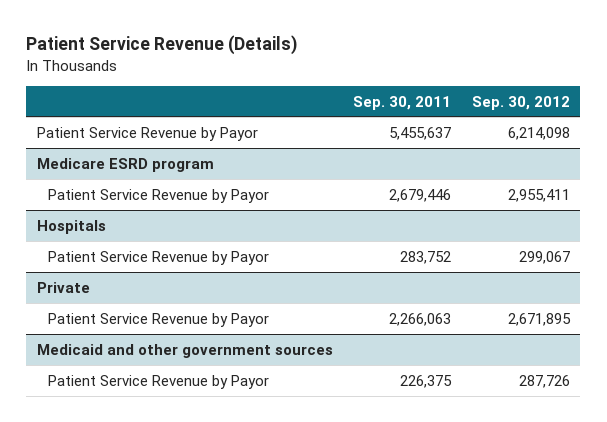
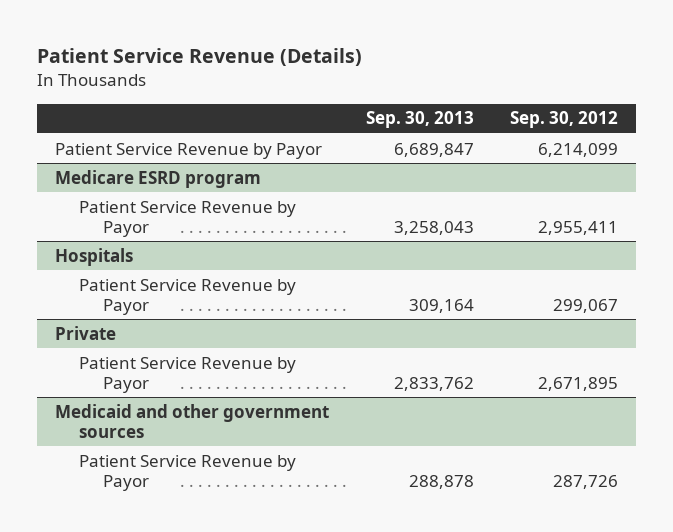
[353,95,452,110] Sep. 30, 2011 -> none
none -> [365,111,474,129] Sep. 30, 2013
[507,126,570,140] 6,214,098 -> [537,142,618,157] 6,214,099

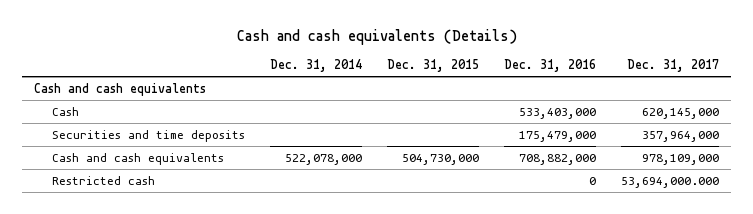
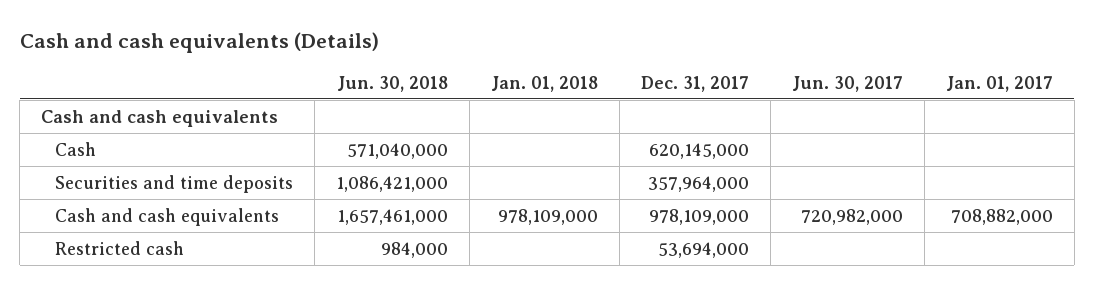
[270,59,363,73] Dec. 31, 2014 -> none
[387,59,480,73] Dec. 31, 2015 -> none
[503,59,596,73] Dec. 31, 2016 -> none
none -> [337,75,449,92] Jun. 30, 2018
none -> [491,75,599,92] Jan. 01, 2018
none -> [792,75,904,92] Jun. 30, 2017
none -> [946,75,1054,92] Jan. 01, 2017
[620,176,719,188] 53,694,000.000 -> [658,241,750,258] 53,694,000

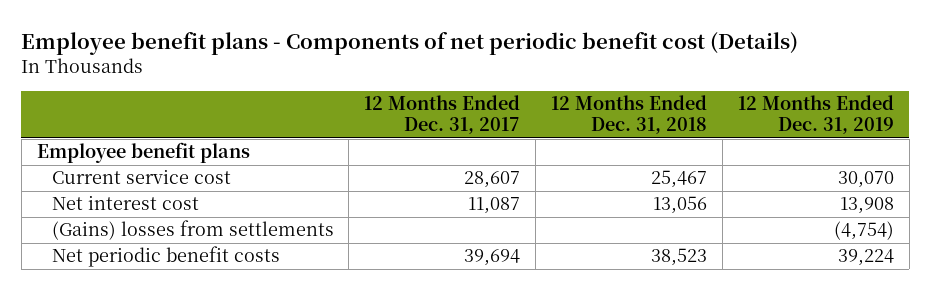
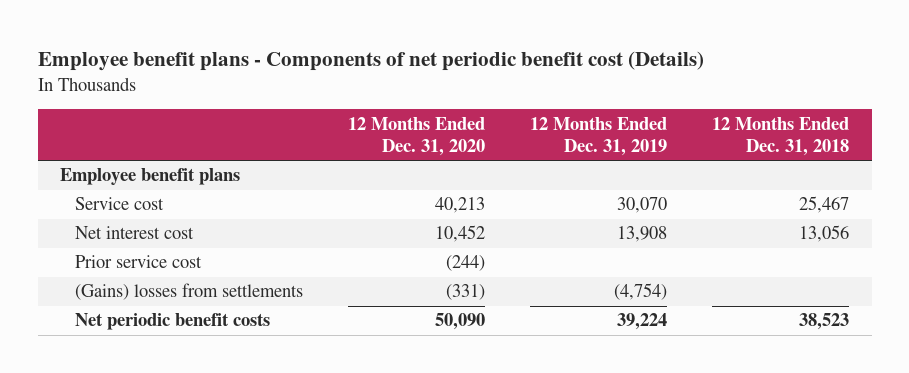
[364,95,521,135] 12 Months Ended Dec. 31, 2017 -> none
none -> [347,116,485,156] 12 Months Ended Dec. 31, 2020
[51,169,231,185] Current service cost -> [74,197,164,211] Service cost
none -> [74,255,202,269] Prior service cost

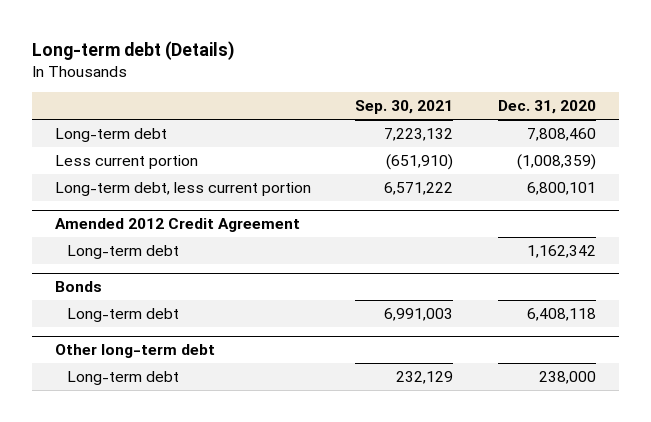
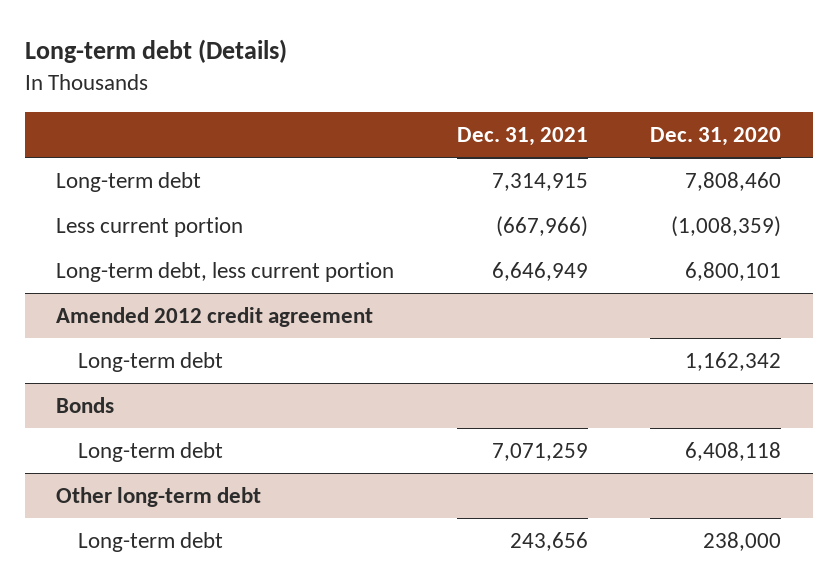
[355,100,454,115] Sep. 30, 2021 -> none
none -> [456,126,588,146] Dec. 31, 2021
[54,217,300,232] Amended 2012 Credit Agreement -> [55,306,373,327] Amended 2012 credit agreement

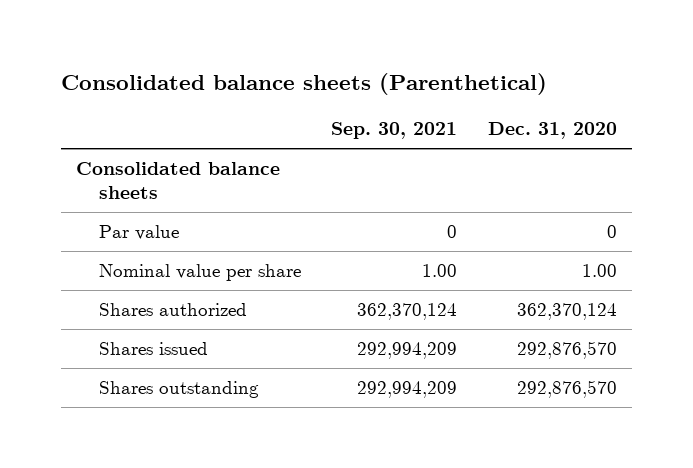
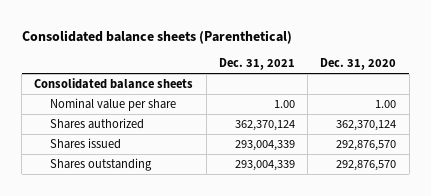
[331,122,458,140] Sep. 30, 2021 -> none
none -> [218,58,295,71] Dec. 31, 2021
[99,224,180,240] Par value -> none

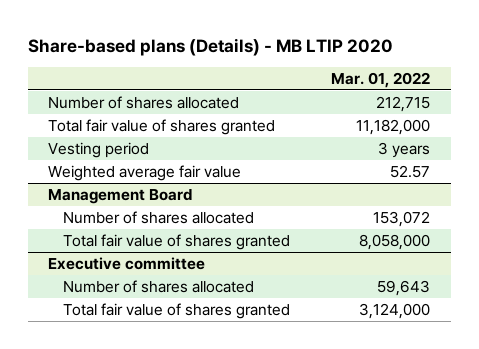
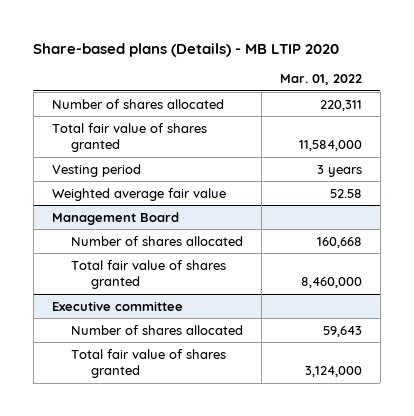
[376,95,431,112] 212,715 -> [320,99,363,111] 220,311
[356,118,431,135] 11,182,000 -> [299,140,363,152] 11,584,000
[390,164,431,178] 52.57 -> [330,188,363,198] 52.58
[373,210,431,227] 153,072 -> [317,236,363,248] 160,668
[359,233,431,250] 8,058,000 -> [301,277,363,289] 8,460,000

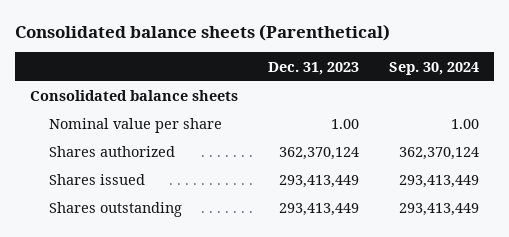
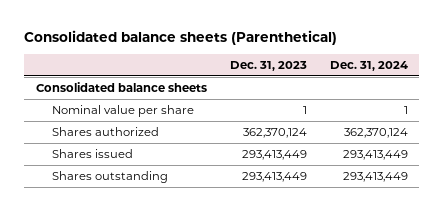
[389,61,480,75] Sep. 30, 2024 -> none
none -> [329,60,408,71] Dec. 31, 2024
[331,119,360,130] 1.00 -> [302,106,307,115] 1

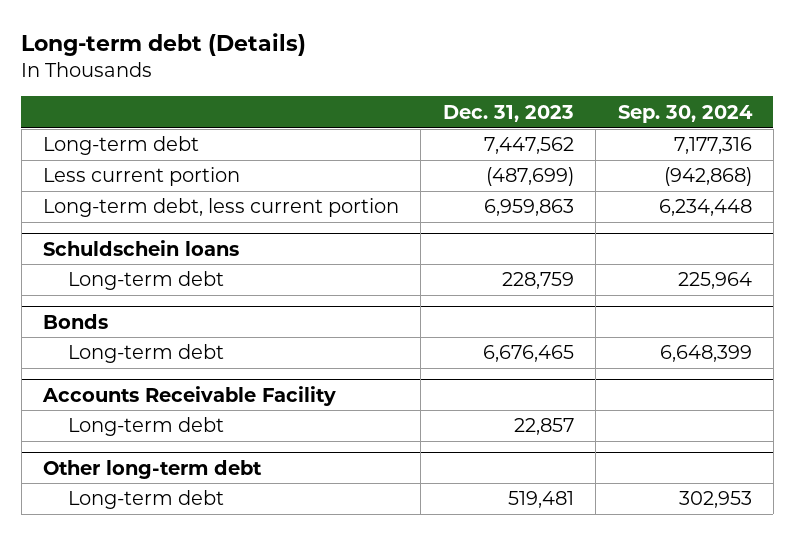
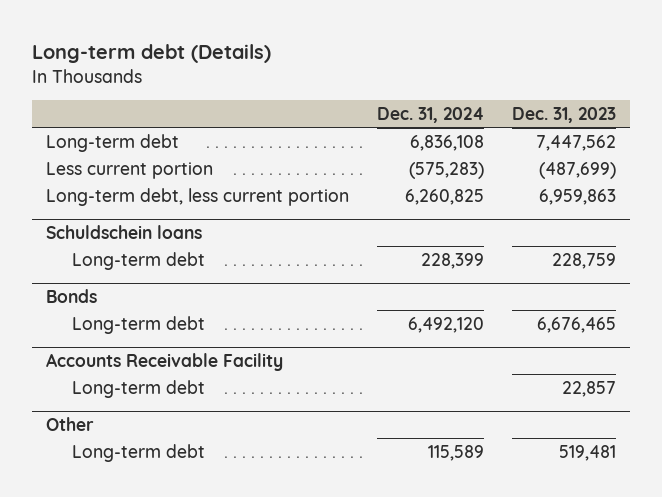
[617,104,753,123] Sep. 30, 2024 -> none
none -> [377,107,485,124] Dec. 31, 2024
[43,459,263,479] Other long-term debt -> [46,417,95,432] Other

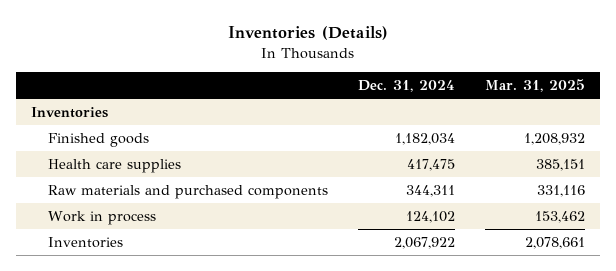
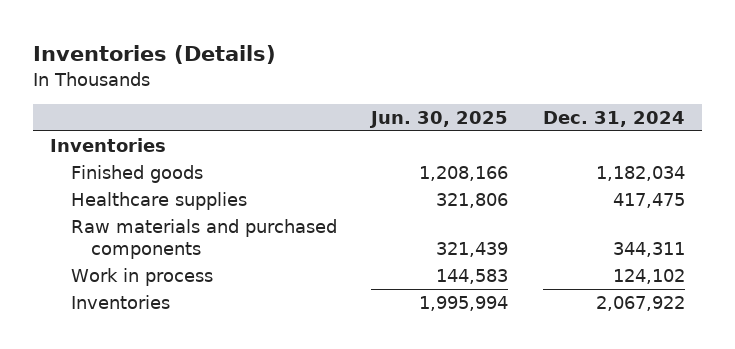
[484,79,585,93] Mar. 31, 2025 -> none
none -> [369,110,509,128] Jun. 30, 2025
[47,159,181,174] Health care supplies -> [70,192,247,211] Healthcare supplies

